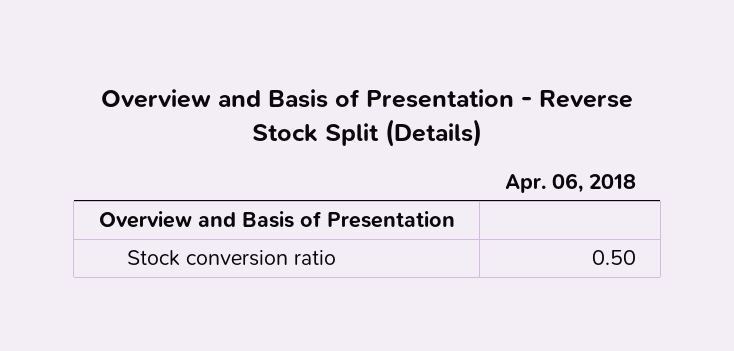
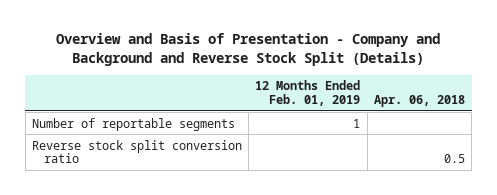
[101,89,634,147] Overview and Basis of Presentation - Reverse Stock Split (Details) -> [56,32,441,66] Overview and Basis of Presentation - Company and Background and Reverse Stock Split (Details)
none -> [255,80,361,107] 12 Months Ended Feb. 01, 2019
[98,211,455,229] Overview and Basis of Presentation -> none
none -> [31,117,235,131] Number of reportable segments
[127,250,337,267] Stock conversion ratio -> [31,139,242,164] Reverse stock split conversion ratio
[591,250,636,266] 0.50 -> [443,154,465,164] 0.5

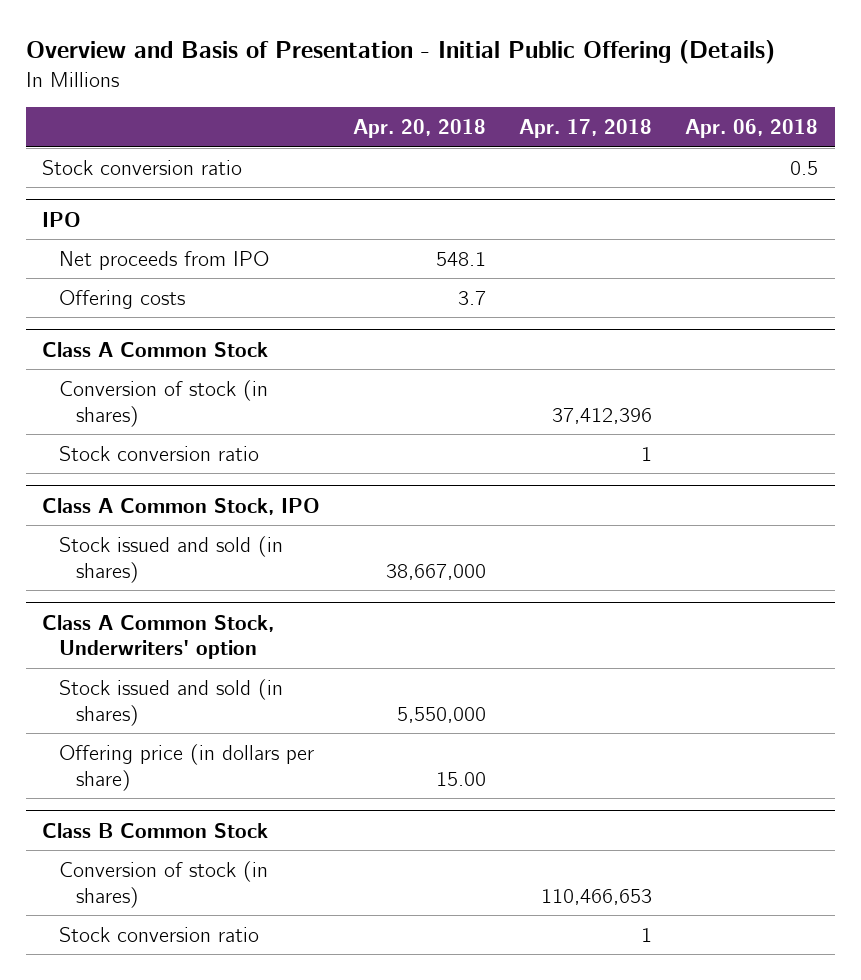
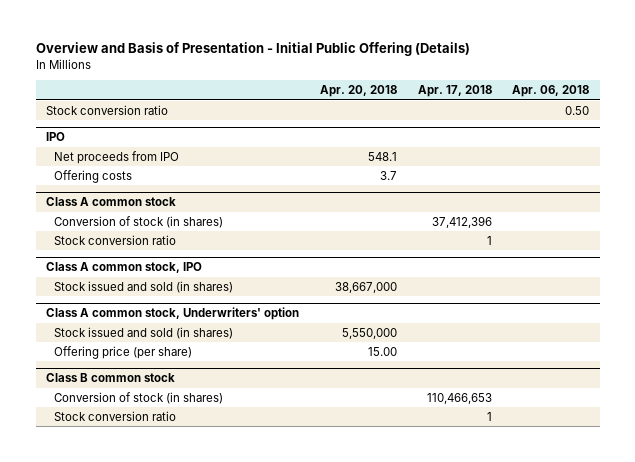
[790,160,819,175] 0.5 -> [565,105,590,115] 0.50
[42,341,269,357] Class A Common Stock -> [45,197,176,207] Class A common stock
[42,497,321,515] Class A Common Stock, IPO -> [45,262,202,274] Class A common stock, IPO
[42,614,275,660] Class A Common Stock, Underwriters' option -> [45,307,299,321] Class A common stock, Underwriters' option
[59,743,315,791] Offering price (in dollars per share) -> [54,345,193,359] Offering price (per share)
[42,822,269,838] Class B Common Stock -> [45,373,175,383] Class B common stock

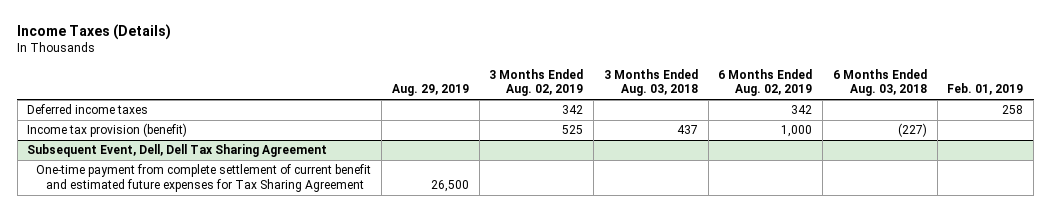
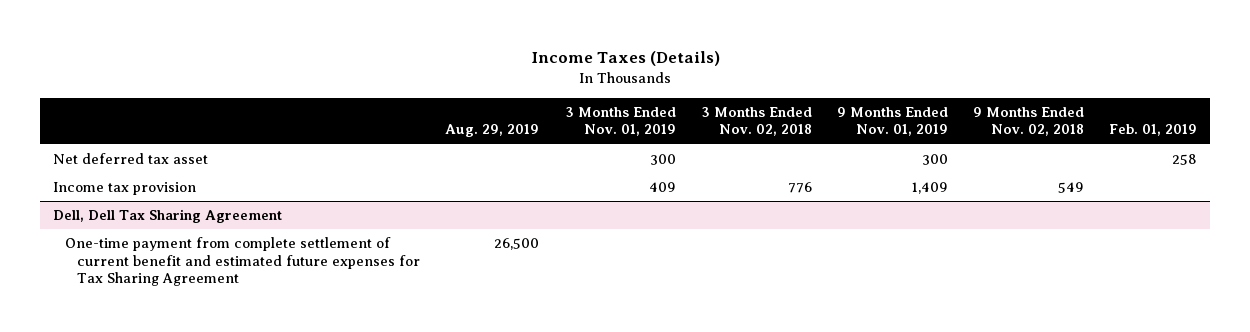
[489,69,584,97] 3 Months Ended Aug. 02, 2019 -> none
[603,69,698,97] 3 Months Ended Aug. 03, 2018 -> none
[718,69,813,97] 6 Months Ended Aug. 02, 2019 -> none
[832,69,927,97] 6 Months Ended Aug. 03, 2018 -> none
none -> [564,107,676,137] 3 Months Ended Nov. 01, 2019
none -> [700,107,812,137] 3 Months Ended Nov. 02, 2018
none -> [836,107,948,137] 9 Months Ended Nov. 01, 2019
none -> [972,107,1084,137] 9 Months Ended Nov. 02, 2018
[27,104,149,115] Deferred income taxes -> [53,153,209,165] Net deferred tax asset
[27,123,188,138] Income tax provision (benefit) -> [53,182,197,196] Income tax provision
[27,144,328,158] Subsequent Event, Dell, Dell Tax Sharing Agreement -> [53,209,283,224] Dell, Dell Tax Sharing Agreement

